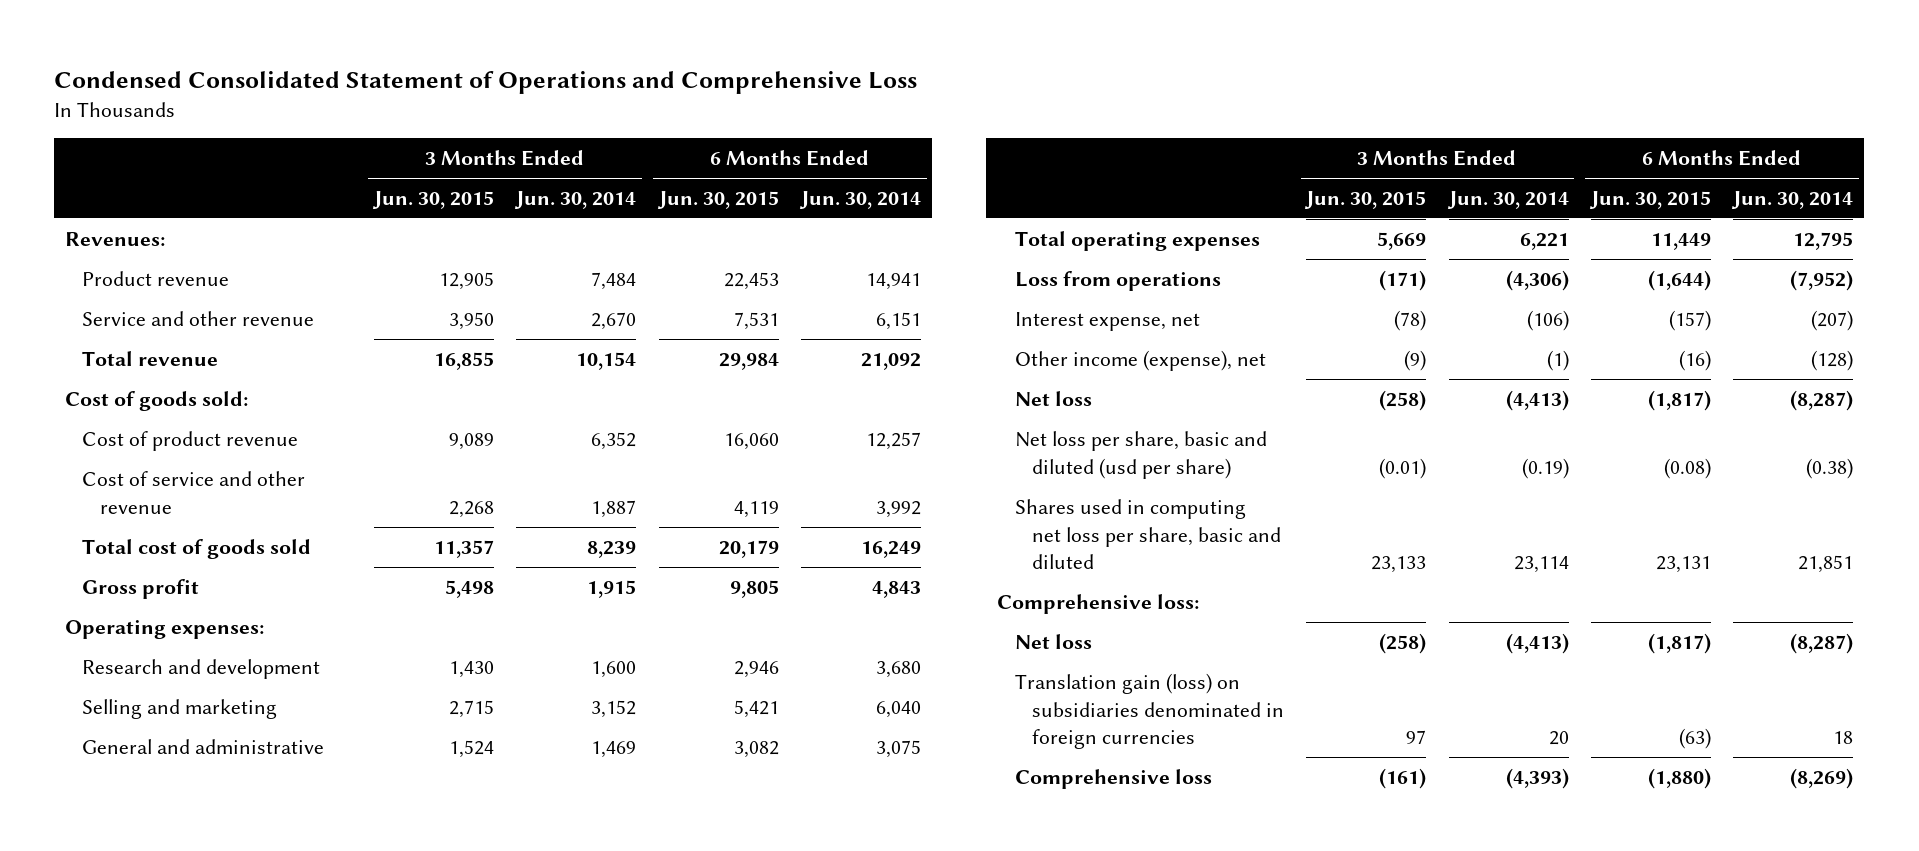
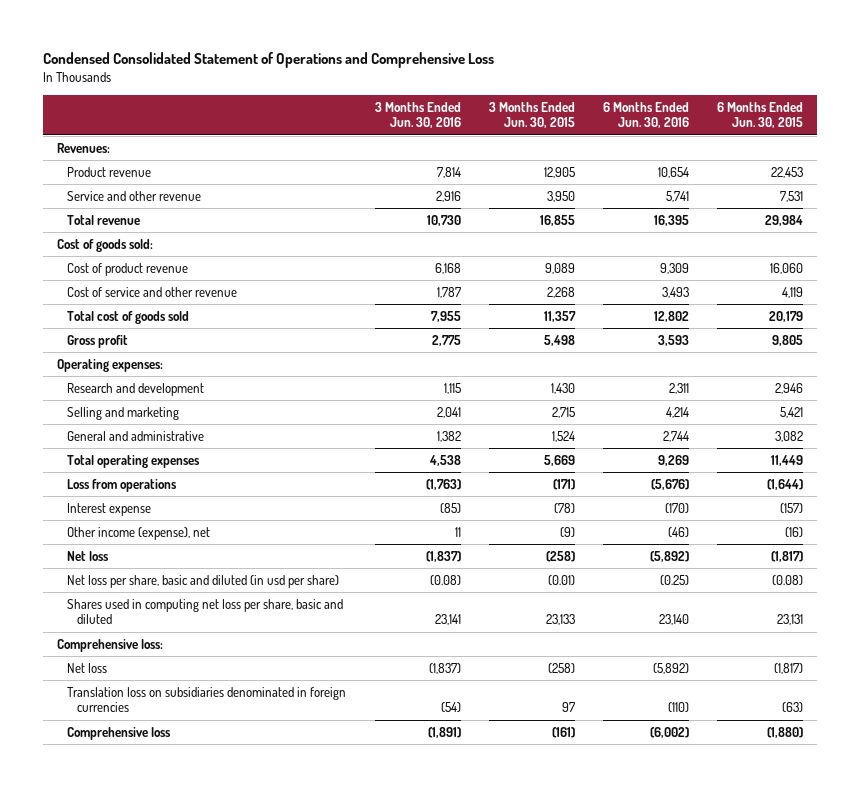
[514,191,637,210] Jun. 30, 2014 -> none
[799,191,922,210] Jun. 30, 2014 -> none
none -> [374,101,461,129] 3 Months Ended Jun. 30, 2016
none -> [602,101,689,129] 6 Months Ended Jun. 30, 2016
[1014,311,1200,331] Interest expense, net -> [67,502,152,516] Interest expense
[1014,430,1267,479] Net loss per share, basic and diluted (usd per share) -> [67,574,340,588] Net loss per share, basic and diluted (in usd per share)
[1014,672,1284,750] Translation gain (loss) on subsidiaries denominated in foreign currencies -> [67,686,347,713] Translation loss on subsidiaries denominated in foreign currencies

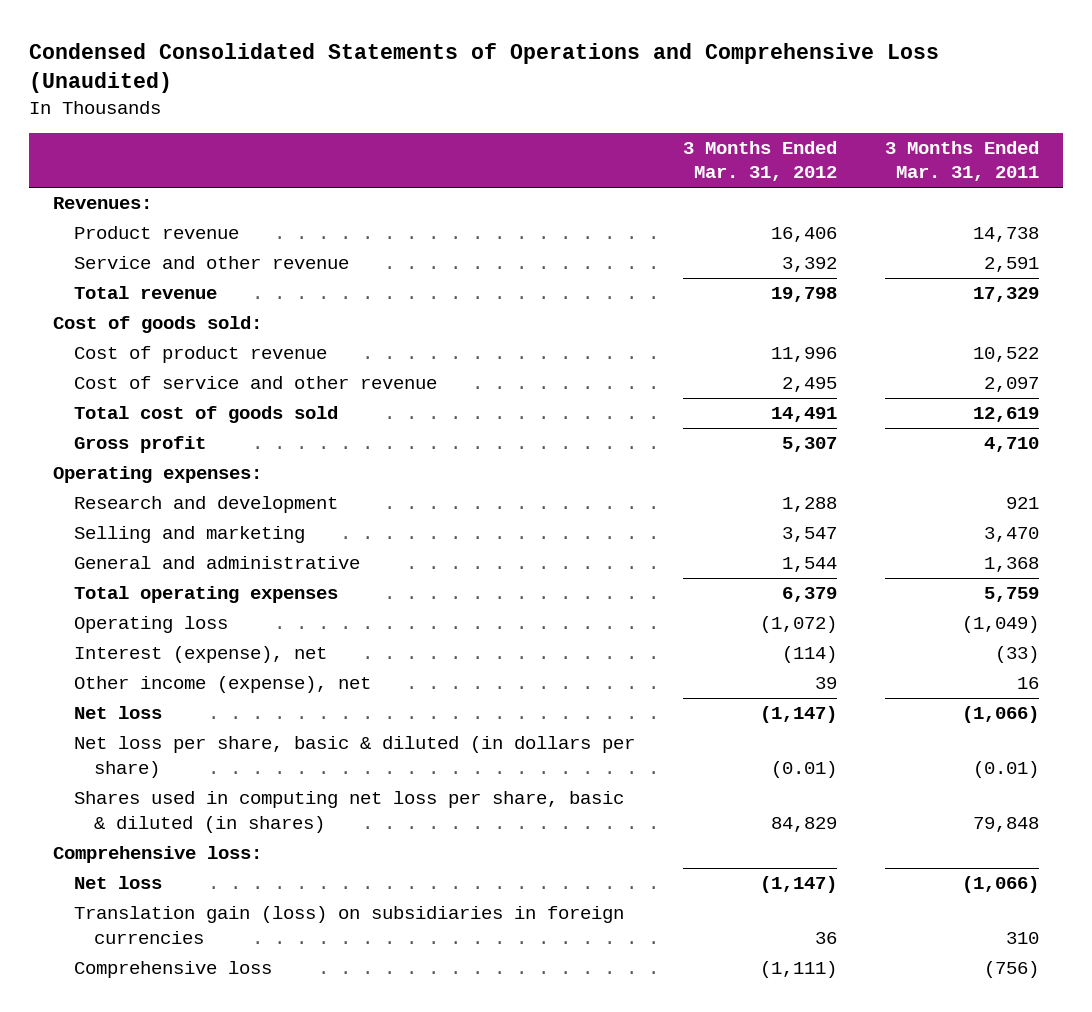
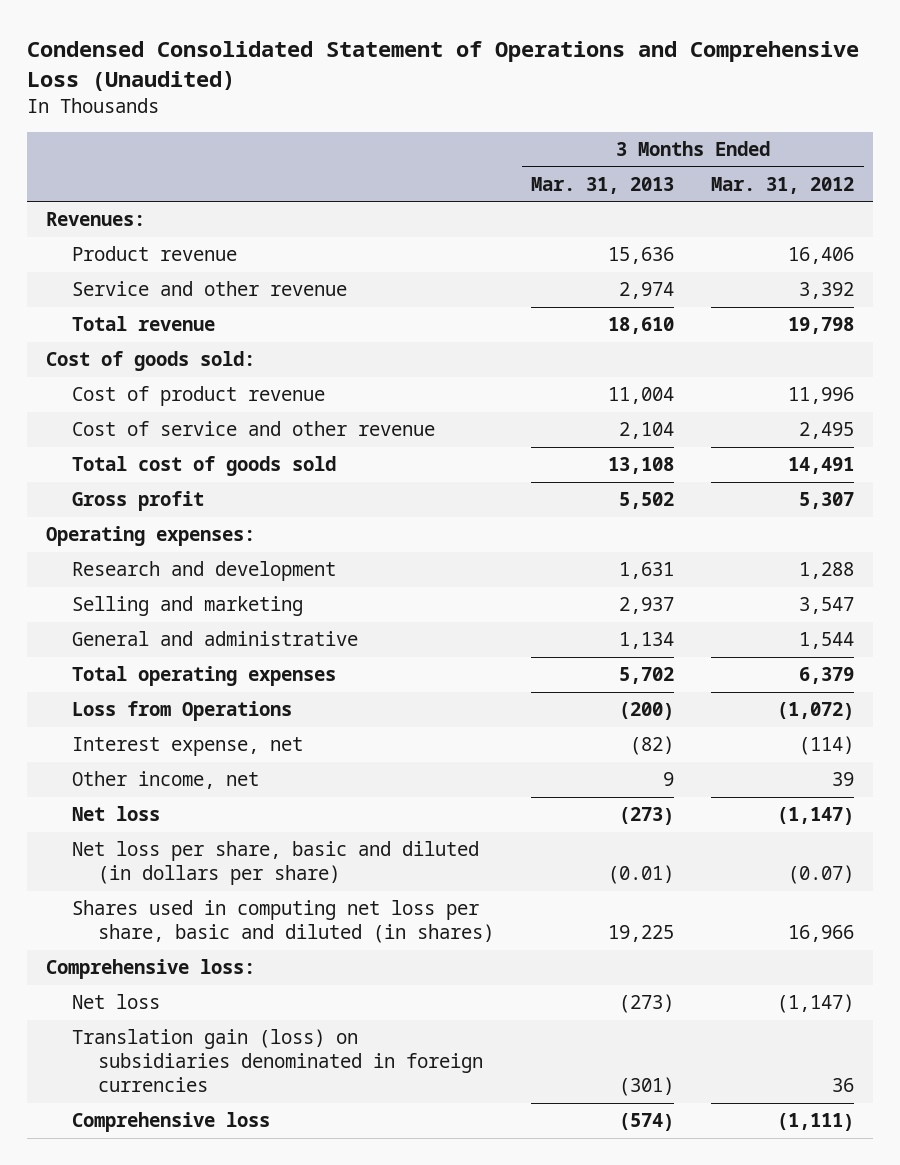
[29,42,940,94] Condensed Consolidated Statements of Operations and Comprehensive Loss (Unaudited) -> [27,41,860,91] Condensed Consolidated Statement of Operations and Comprehensive Loss (Unaudited)
[884,140,1039,182] 3 Months Ended Mar. 31, 2011 -> none
none -> [531,176,675,194] Mar. 31, 2013
[73,616,228,634] Operating loss -> [72,701,293,722] Loss from Operations
[73,646,327,664] Interest (expense), net -> [72,737,304,757] Interest expense, net
[73,676,371,694] Other income (expense), net -> [72,771,260,790] Other income, net
[73,736,635,778] Net loss per share, basic & diluted (in dollars per share) -> [72,841,480,886] Net loss per share, basic and diluted (in dollars per share)
[770,760,837,778] (0.01) -> [788,865,855,885] (0.07)
[73,791,624,833] Shares used in computing net loss per share, basic & diluted (in shares) -> [72,900,495,944] Shares used in computing net loss per share, basic and diluted (in shares)
[770,816,837,832] 84,829 -> [788,925,855,943] 16,966
[73,906,624,944] Translation gain (loss) on subsidiaries in foreign currencies -> [72,1029,484,1093] Translation gain (loss) on subsidiaries denominated in foreign currencies

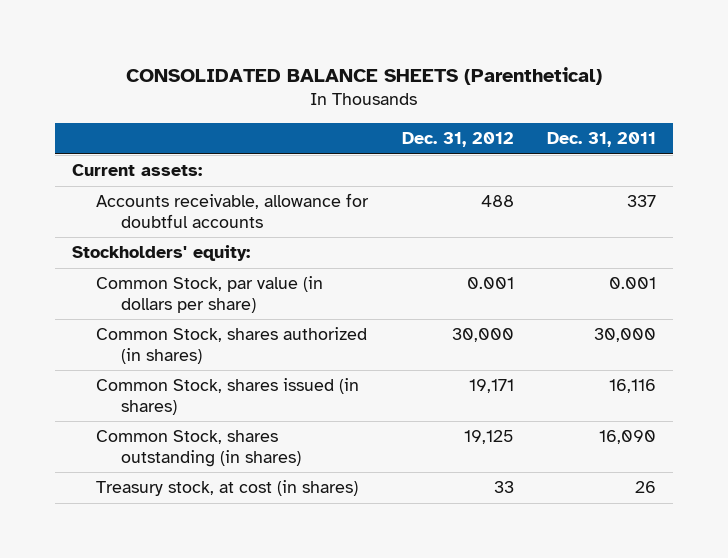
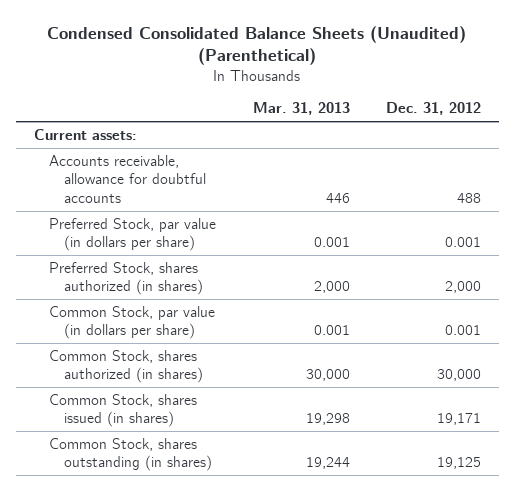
[125,66,602,85] CONSOLIDATED BALANCE SHEETS (Parenthetical) -> [47,25,467,66] Condensed Consolidated Balance Sheets (Unaudited) (Parenthetical)
[547,132,657,148] Dec. 31, 2011 -> none
none -> [252,102,350,116] Mar. 31, 2013
[71,245,250,262] Stockholders' equity: -> none
none -> [49,218,217,252] Preferred Stock, par value (in dollars per share)
none -> [49,262,204,296] Preferred Stock, shares authorized (in shares)
[96,480,359,497] Treasury stock, at cost (in shares) -> none

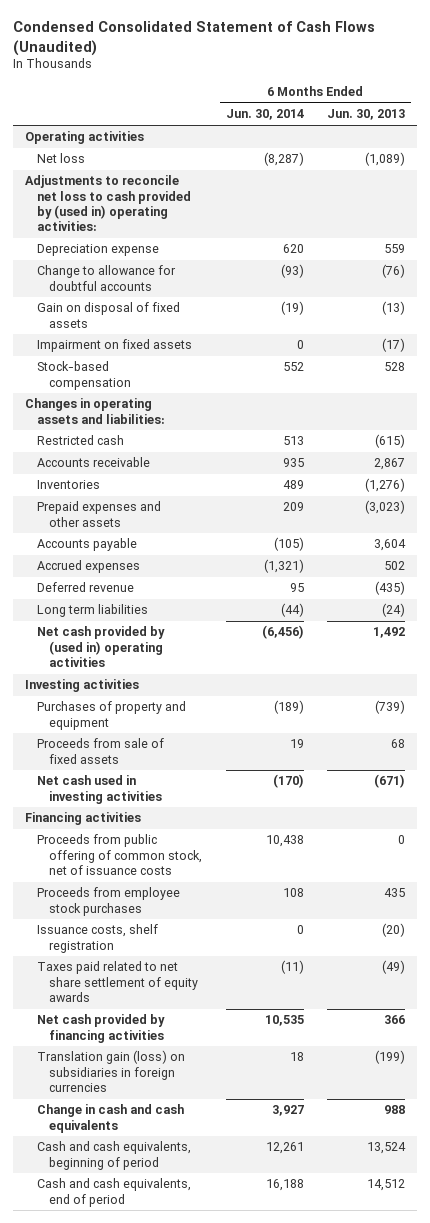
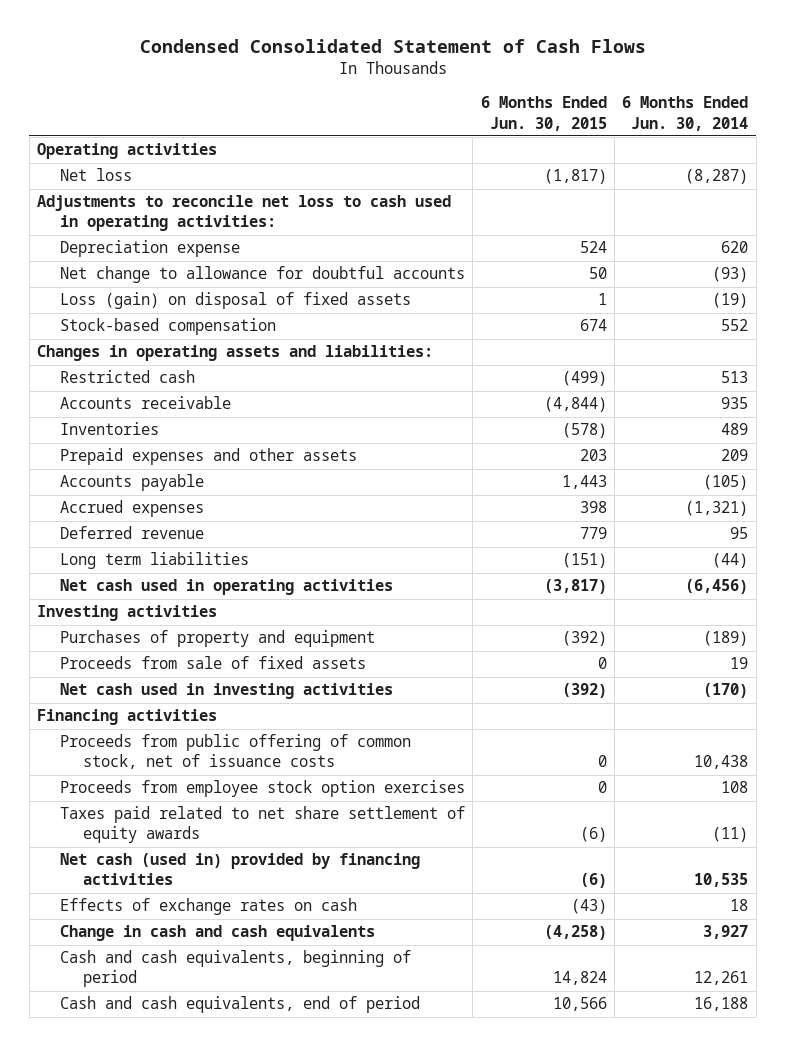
[13,21,376,56] Condensed Consolidated Statement of Cash Flows (Unaudited) -> [139,39,646,54] Condensed Consolidated Statement of Cash Flows
[327,109,406,121] Jun. 30, 2013 -> none
none -> [480,96,607,131] 6 Months Ended Jun. 30, 2015
[24,175,192,232] Adjustments to reconcile net loss to cash provided by (used in) operating activities: -> [37,195,452,232] Adjustments to reconcile net loss to cash used in operating activities:
[37,339,193,353] Impairment on fixed assets -> none
[37,265,177,291] Change to allowance for doubtful accounts -> [59,266,465,284] Net change to allowance for doubtful accounts
[37,302,181,328] Gain on disposal of fixed assets -> [59,292,411,310] Loss (gain) on disposal of fixed assets
[37,626,166,668] Net cash provided by (used in) operating activities -> [59,579,393,596] Net cash used in operating activities
[37,924,159,953] Issuance costs, shelf registration -> none
[37,887,181,916] Proceeds from employee stock purchases -> [59,780,465,798] Proceeds from employee stock option exercises
[37,1014,166,1043] Net cash provided by financing activities -> [59,853,420,886] Net cash (used in) provided by financing activities
[37,1050,186,1093] Translation gain (loss) on subsidiaries in foreign currencies -> [59,898,357,916] Effects of exchange rates on cash

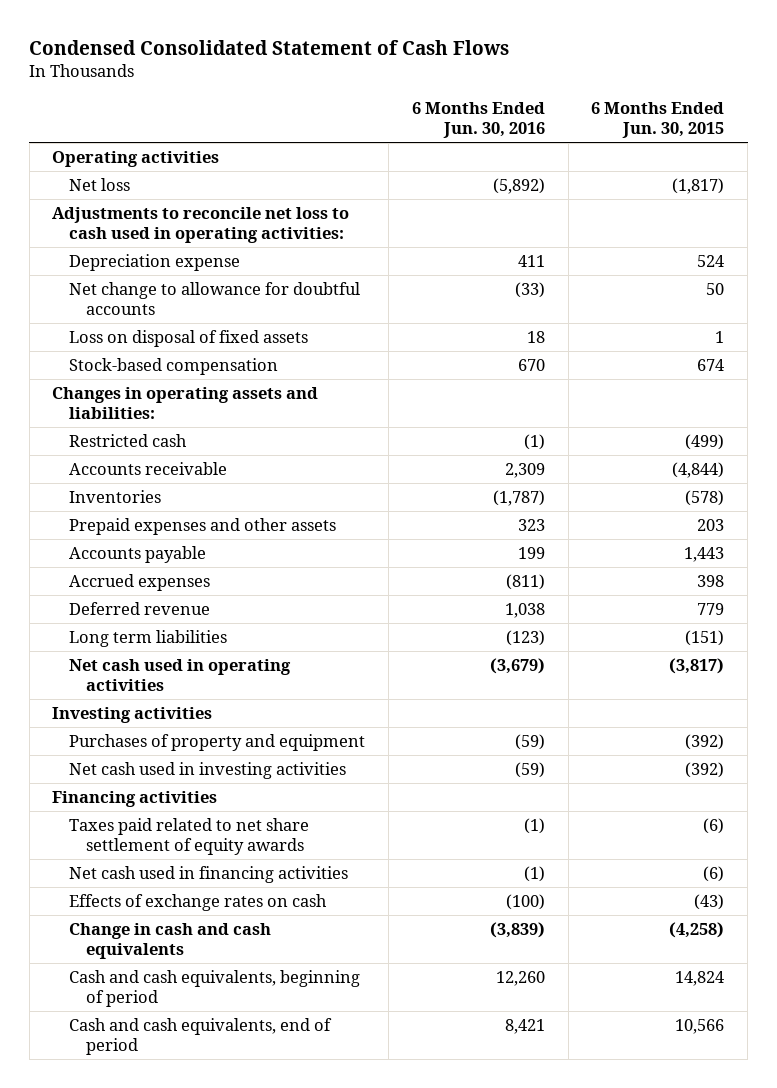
[622,96,749,131] 6 Months Ended Jun. 30, 2014 -> none
none -> [411,101,545,139] 6 Months Ended Jun. 30, 2016
[59,292,411,310] Loss (gain) on disposal of fixed assets -> [69,330,309,348] Loss on disposal of fixed assets
[59,656,366,670] Proceeds from sale of fixed assets -> none
[59,734,411,770] Proceeds from public offering of common stock, net of issuance costs -> none
[59,780,465,798] Proceeds from employee stock option exercises -> none
[59,853,420,886] Net cash (used in) provided by financing activities -> [69,866,349,884] Net cash used in financing activities

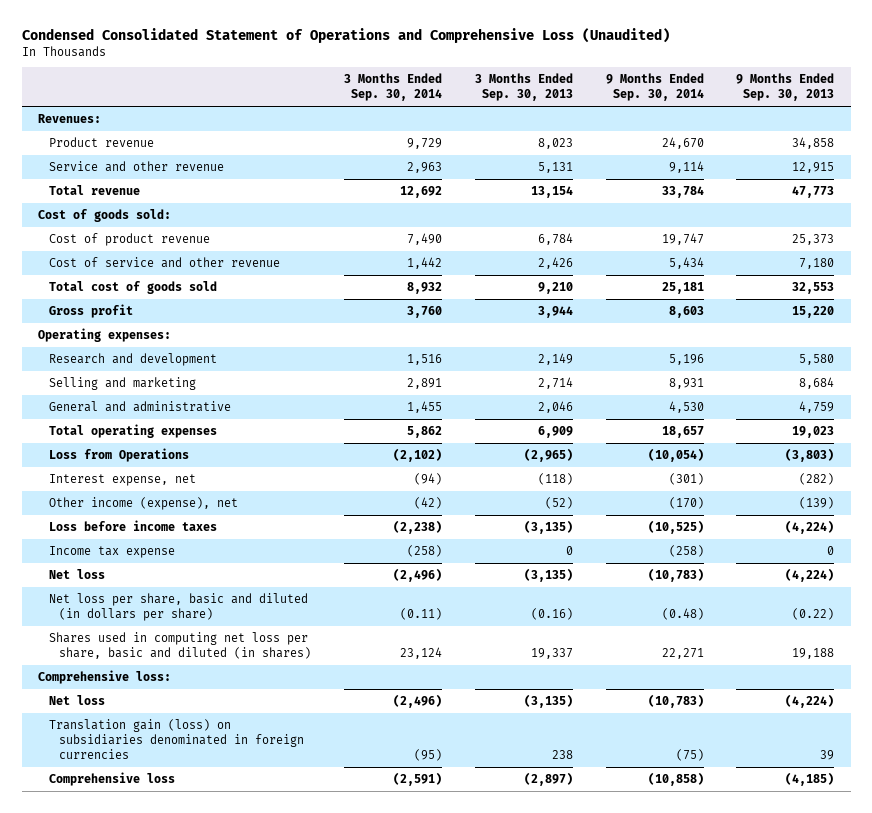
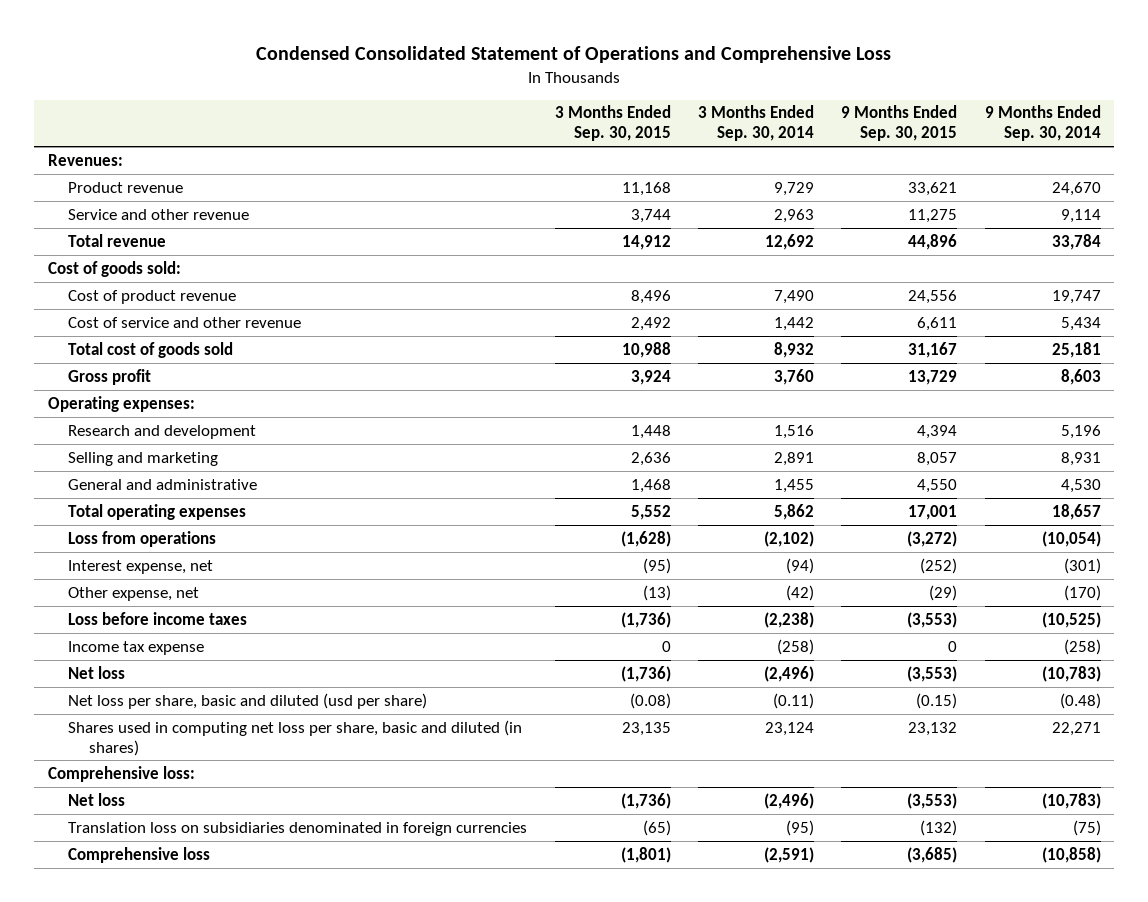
[21,27,670,43] Condensed Consolidated Statement of Operations and Comprehensive Loss (Unaudited) -> [256,46,892,64] Condensed Consolidated Statement of Operations and Comprehensive Loss
[474,73,573,102] 3 Months Ended Sep. 30, 2013 -> none
[736,73,835,102] 9 Months Ended Sep. 30, 2013 -> none
none -> [554,105,671,142] 3 Months Ended Sep. 30, 2015
none -> [841,105,958,142] 9 Months Ended Sep. 30, 2015
[48,448,189,463] Loss from Operations -> [68,530,217,547] Loss from operations
[48,497,238,511] Other income (expense), net -> [68,586,200,601] Other expense, net
[48,593,308,621] Net loss per share, basic and diluted (in dollars per share) -> [68,692,428,709] Net loss per share, basic and diluted (usd per share)
[48,719,305,759] Translation gain (loss) on subsidiaries denominated in foreign currencies -> [68,821,528,836] Translation loss on subsidiaries denominated in foreign currencies

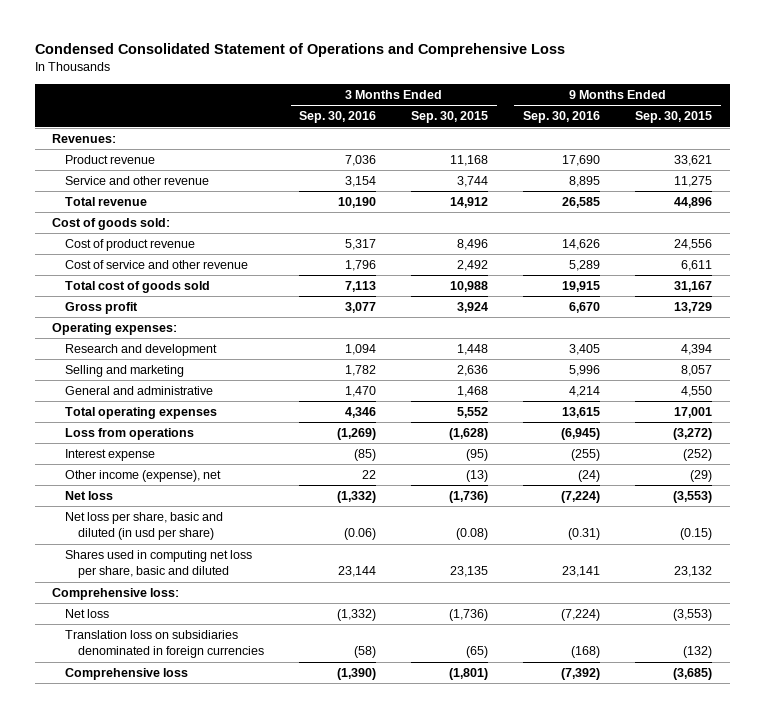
[697,105,814,142] 3 Months Ended Sep. 30, 2014 -> none
[984,105,1101,142] 9 Months Ended Sep. 30, 2014 -> none
none -> [299,111,377,124] Sep. 30, 2016
none -> [523,111,601,124] Sep. 30, 2016
[68,611,248,625] Loss before income taxes -> none
[68,640,205,655] Income tax expense -> none
[68,559,214,574] Interest expense, net -> [65,449,156,462] Interest expense
[68,586,200,601] Other expense, net -> [65,470,222,483] Other income (expense), net
[68,692,428,709] Net loss per share, basic and diluted (usd per share) -> [65,512,224,541] Net loss per share, basic and diluted (in usd per share)
[68,719,523,756] Shares used in computing net loss per share, basic and diluted (in shares) -> [65,550,253,579] Shares used in computing net loss per share, basic and diluted

